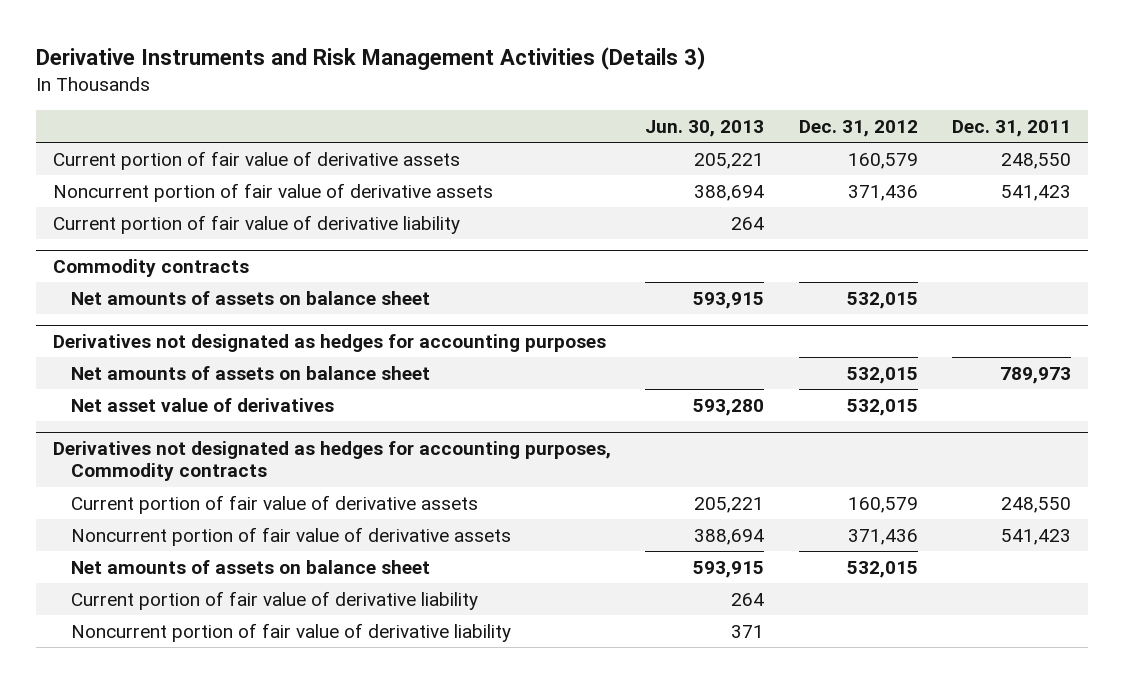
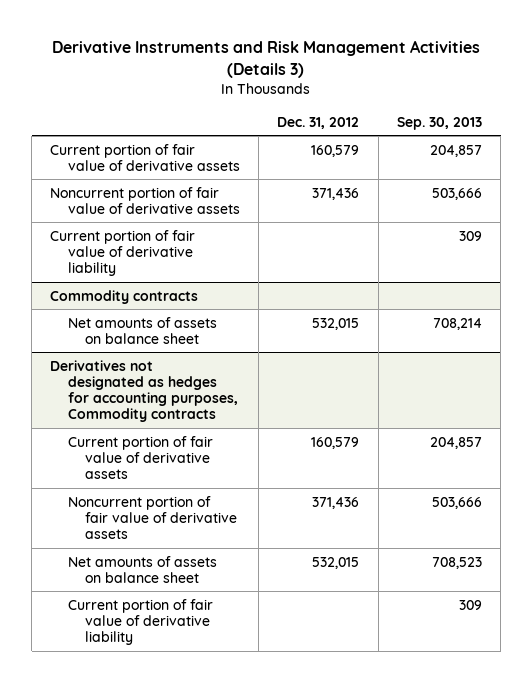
[645,119,765,137] Jun. 30, 2013 -> none
[951,119,1071,137] Dec. 31, 2011 -> none
none -> [397,116,483,130] Sep. 30, 2013
[53,333,607,352] Derivatives not designated as hedges for accounting purposes -> none
[70,365,430,380] Net amounts of assets on balance sheet -> none
[70,397,334,412] Net asset value of derivatives -> none
[70,622,511,642] Noncurrent portion of fair value of derivative liability -> none

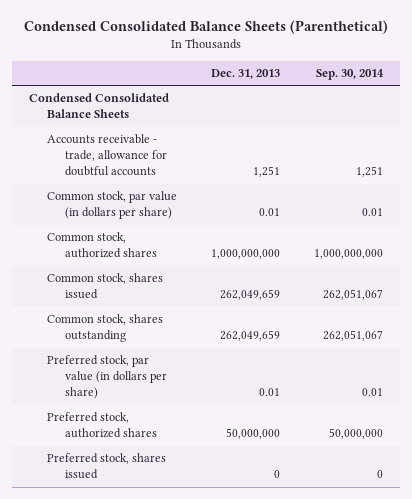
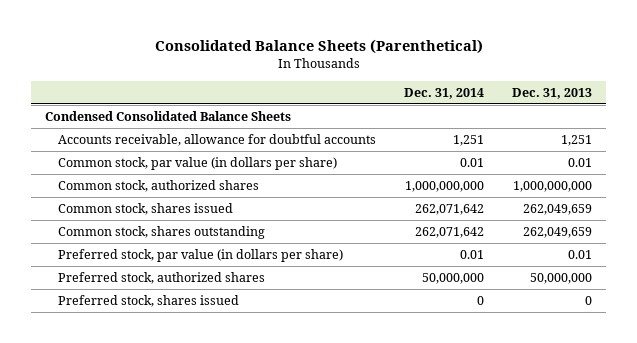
[23,20,388,35] Condensed Consolidated Balance Sheets (Parenthetical) -> [154,39,483,55] Consolidated Balance Sheets (Parenthetical)
[315,69,384,81] Sep. 30, 2014 -> none
none -> [404,87,485,99] Dec. 31, 2014
[47,134,168,177] Accounts receivable - trade, allowance for doubtful accounts -> [58,133,377,146] Accounts receivable, allowance for doubtful accounts

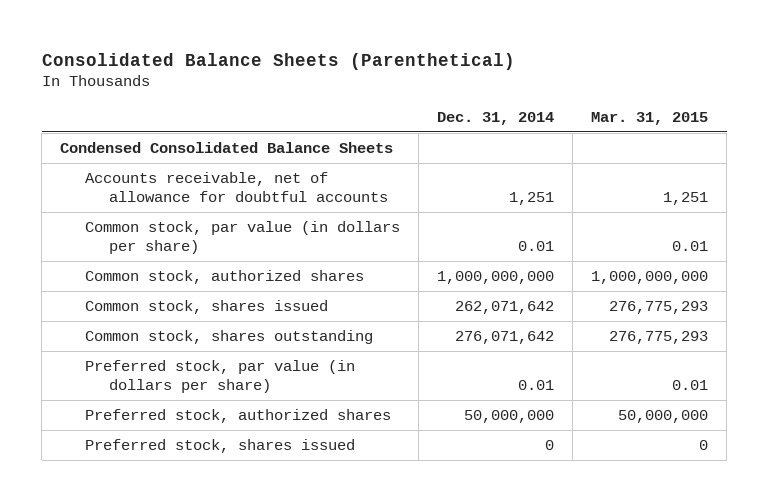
[511,87,592,99] Dec. 31, 2013 -> none
none -> [591,111,709,125] Mar. 31, 2015
[58,133,377,146] Accounts receivable, allowance for doubtful accounts -> [84,172,388,202] Accounts receivable, net of allowance for doubtful accounts
[415,226,485,238] 262,071,642 -> [454,331,554,345] 276,071,642

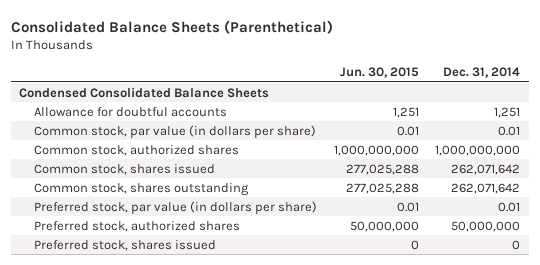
[591,111,709,125] Mar. 31, 2015 -> none
none -> [339,67,419,79] Jun. 30, 2015
[84,172,388,202] Accounts receivable, net of allowance for doubtful accounts -> [34,106,228,117] Allowance for doubtful accounts
[454,331,554,345] 276,071,642 -> [451,182,521,194] 262,071,642

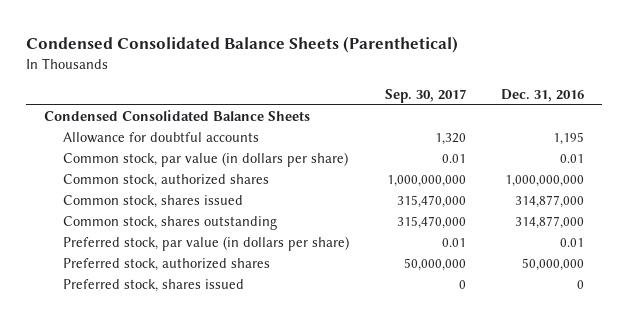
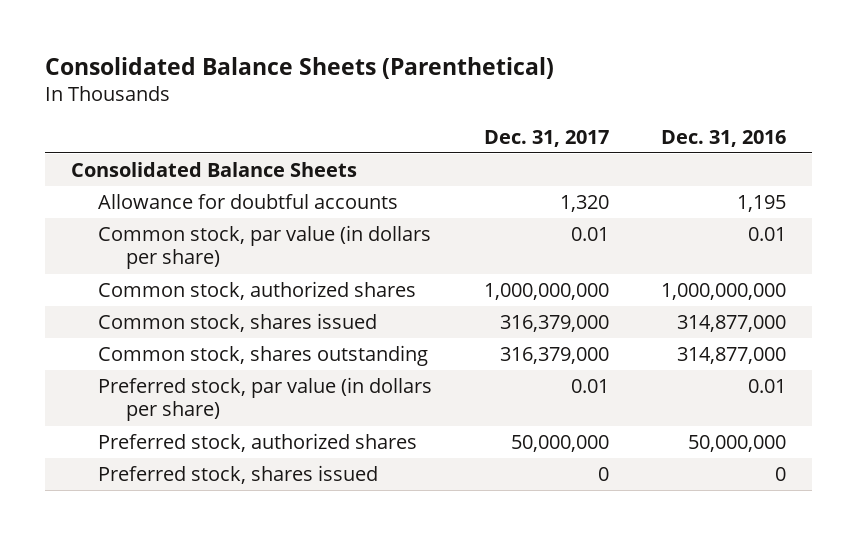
[25,35,458,53] Condensed Consolidated Balance Sheets (Parenthetical) -> [45,57,555,80] Consolidated Balance Sheets (Parenthetical)
[384,88,466,103] Sep. 30, 2017 -> none
none -> [484,129,610,147] Dec. 31, 2017
[43,110,310,122] Condensed Consolidated Balance Sheets -> [71,161,358,177] Consolidated Balance Sheets

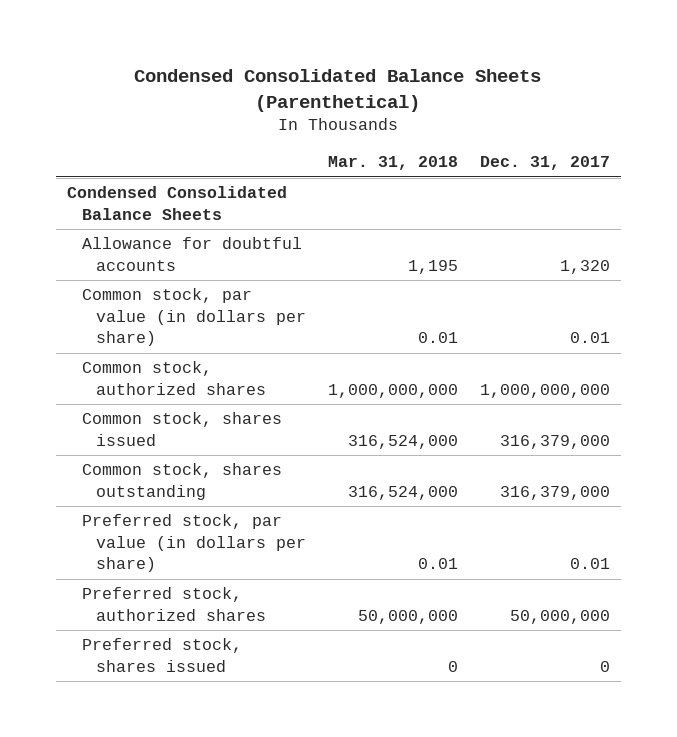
[45,57,555,80] Consolidated Balance Sheets (Parenthetical) -> [134,69,542,112] Condensed Consolidated Balance Sheets (Parenthetical)
[661,129,787,147] Dec. 31, 2016 -> none
none -> [327,156,458,171] Mar. 31, 2018
[71,161,358,177] Consolidated Balance Sheets -> [67,186,288,220] Condensed Consolidated Balance Sheets

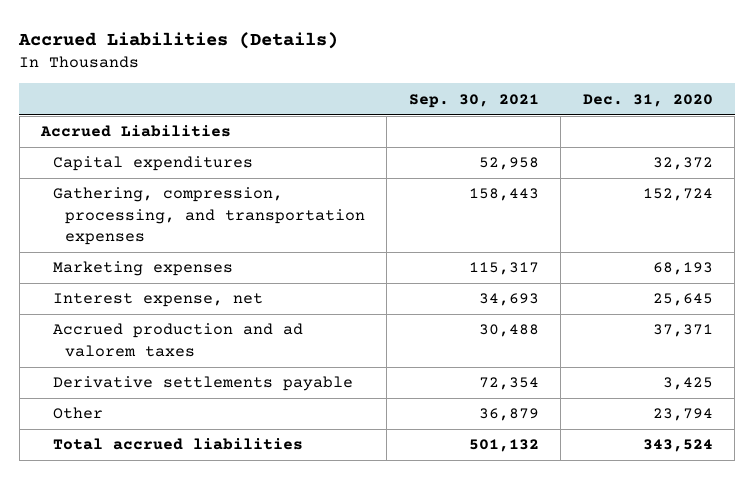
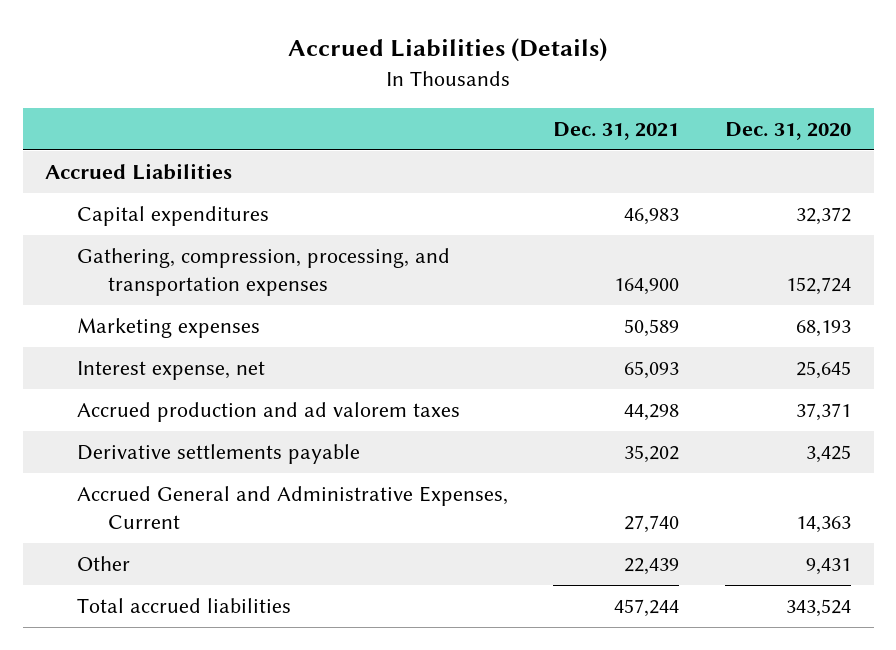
[408,93,539,108] Sep. 30, 2021 -> none
none -> [553,121,680,140] Dec. 31, 2021
none -> [76,486,508,530] Accrued General and Administrative Expenses, Current
[652,408,713,422] 23,794 -> [805,558,851,576] 9,431

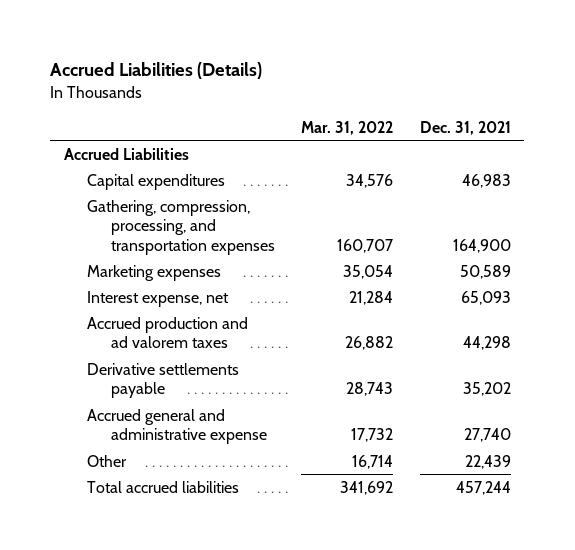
[724,121,851,140] Dec. 31, 2020 -> none
none -> [301,120,394,135] Mar. 31, 2022
[76,486,508,530] Accrued General and Administrative Expenses, Current -> [87,408,267,445] Accrued general and administrative expense

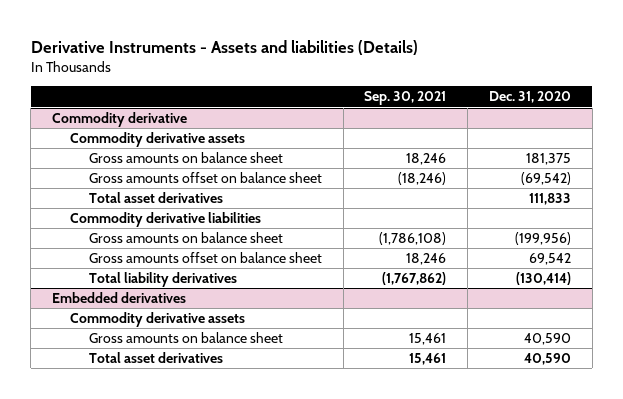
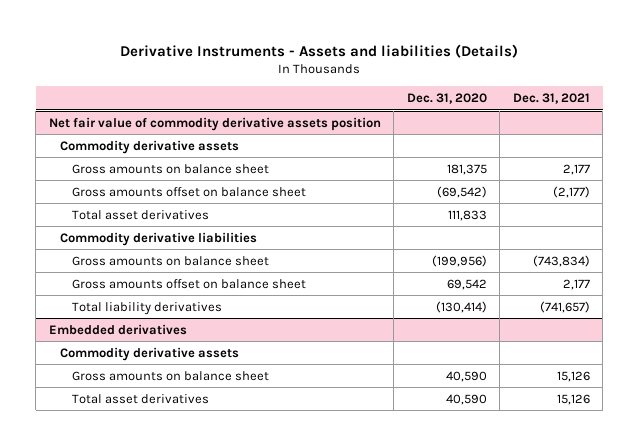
[364,91,447,106] Sep. 30, 2021 -> none
none -> [512,93,590,105] Dec. 31, 2021
[52,112,188,128] Commodity derivative -> [48,116,381,131] Net fair value of commodity derivative assets position

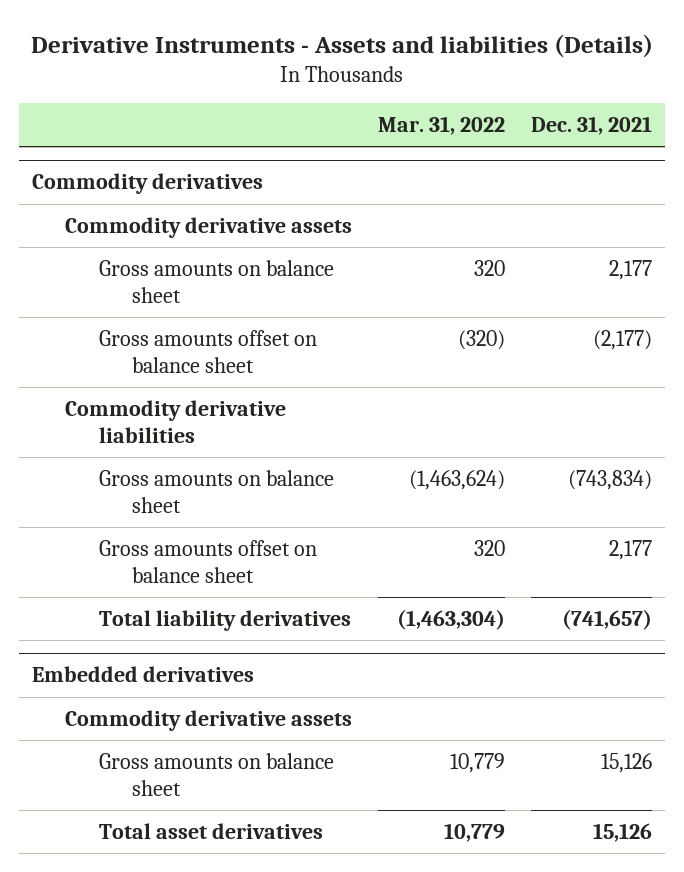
[406,93,487,105] Dec. 31, 2020 -> none
none -> [378,115,506,135] Mar. 31, 2022
[48,116,381,131] Net fair value of commodity derivative assets position -> [32,173,264,195] Commodity derivatives
[71,209,209,220] Total asset derivatives -> none

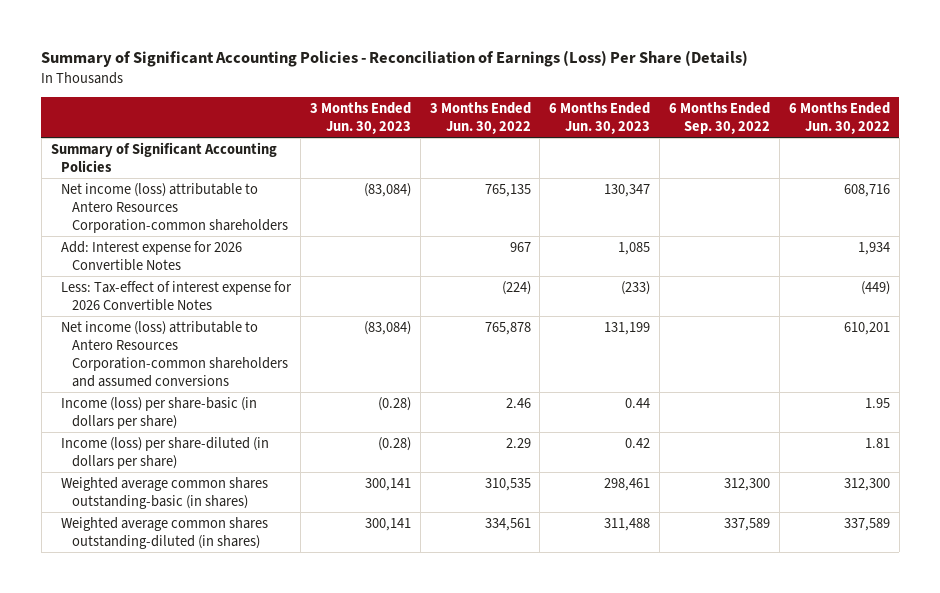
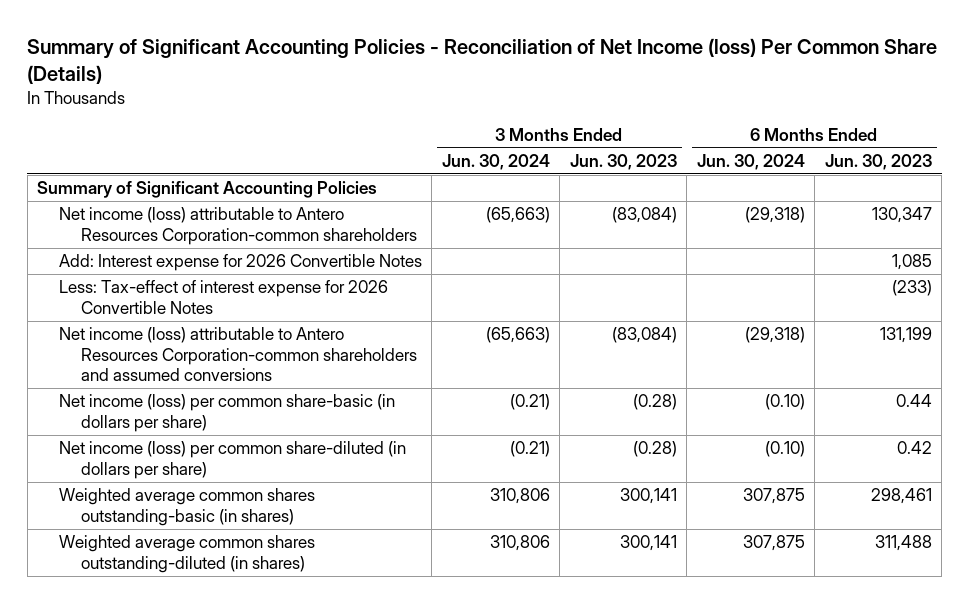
[41,50,749,68] Summary of Significant Accounting Policies - Reconciliation of Earnings (Loss) Per Share (Details) -> [27,37,938,84] Summary of Significant Accounting Policies - Reconciliation of Net Income (loss) Per Common Share (Details)
[429,101,531,134] 3 Months Ended Jun. 30, 2022 -> none
[668,101,770,134] 6 Months Ended Sep. 30, 2022 -> none
[788,101,890,134] 6 Months Ended Jun. 30, 2022 -> none
none -> [441,153,550,170] Jun. 30, 2024
none -> [696,153,805,170] Jun. 30, 2024
[61,396,258,429] Income (loss) per share-basic (in dollars per share) -> [58,394,395,432] Net income (loss) per common share-basic (in dollars per share)
[61,436,270,469] Income (loss) per share-diluted (in dollars per share) -> [58,441,406,479] Net income (loss) per common share-diluted (in dollars per share)

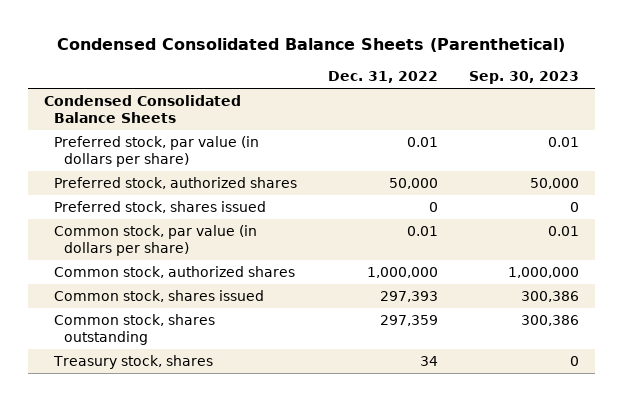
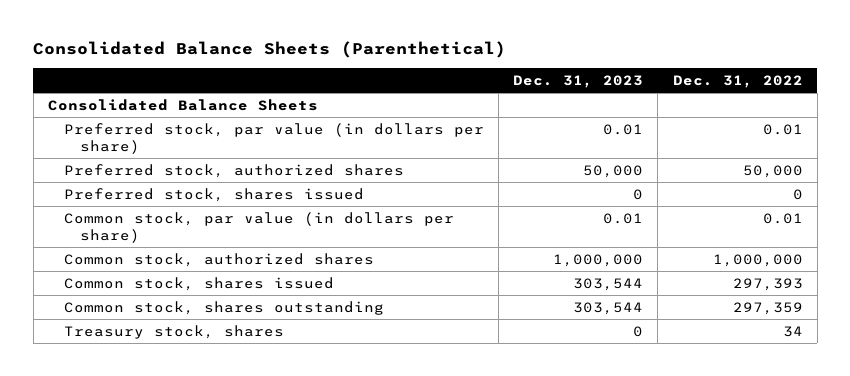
[57,37,566,52] Condensed Consolidated Balance Sheets (Parenthetical) -> [33,41,507,59] Consolidated Balance Sheets (Parenthetical)
[469,71,580,85] Sep. 30, 2023 -> none
none -> [513,74,644,88] Dec. 31, 2023
[43,95,241,124] Condensed Consolidated Balance Sheets -> [47,99,318,112] Consolidated Balance Sheets

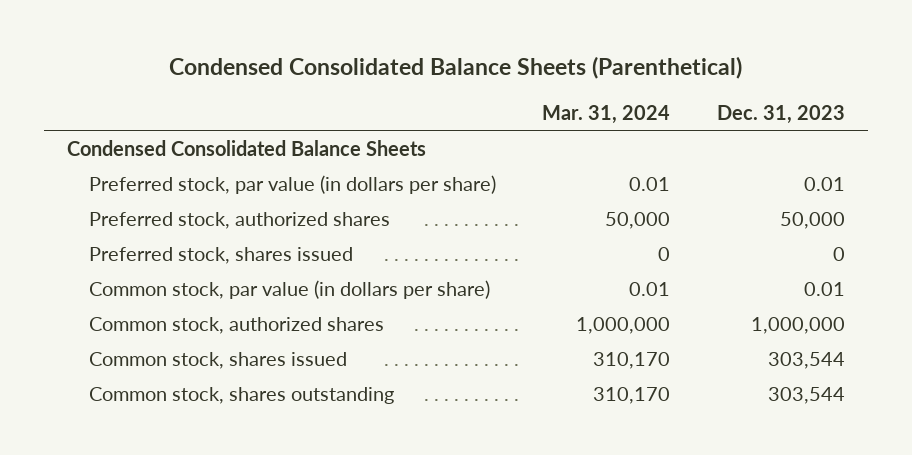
[33,41,507,59] Consolidated Balance Sheets (Parenthetical) -> [169,55,743,79] Condensed Consolidated Balance Sheets (Parenthetical)
[672,74,803,88] Dec. 31, 2022 -> none
none -> [542,104,671,124] Mar. 31, 2024
[47,99,318,112] Consolidated Balance Sheets -> [66,139,426,156] Condensed Consolidated Balance Sheets
[63,325,284,340] Treasury stock, shares -> none

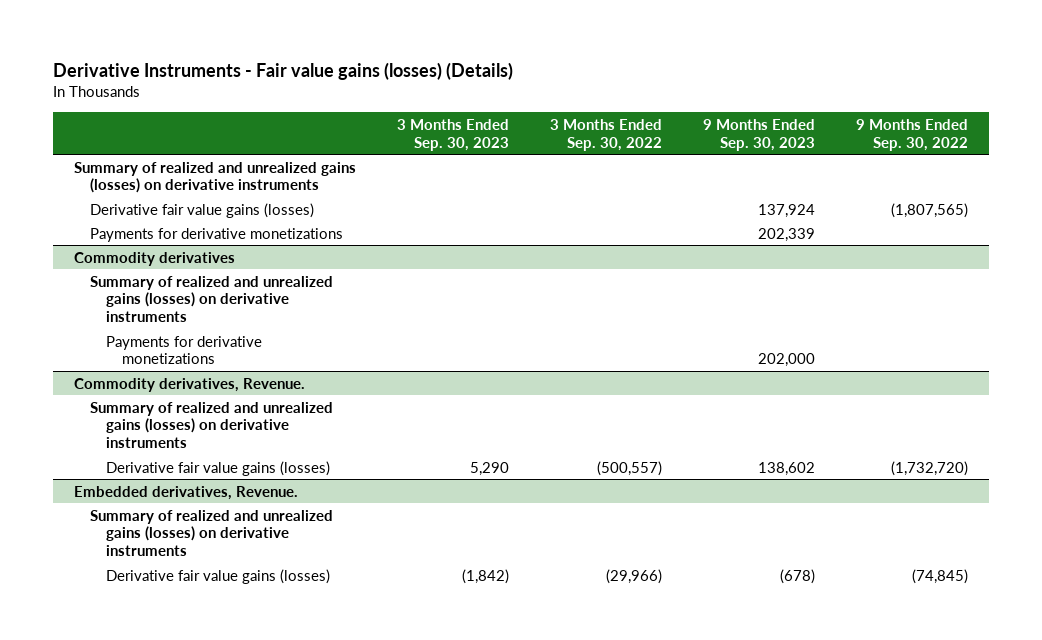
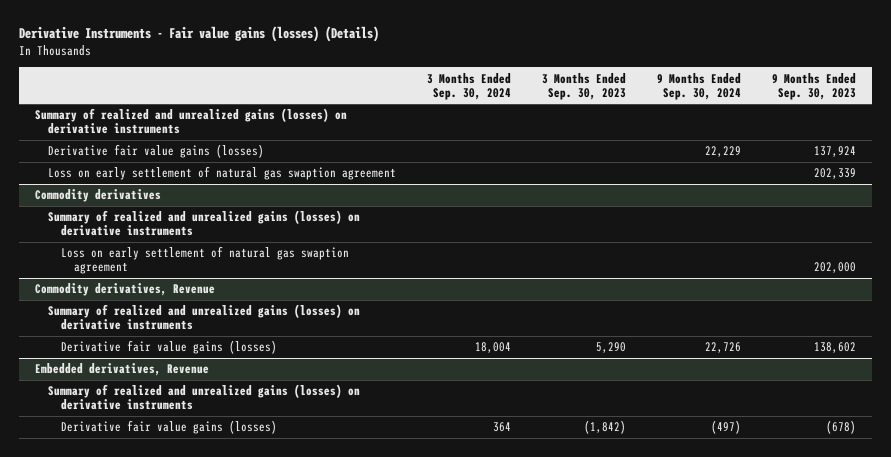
[549,119,662,151] 3 Months Ended Sep. 30, 2022 -> none
[856,119,969,151] 9 Months Ended Sep. 30, 2022 -> none
none -> [426,72,511,100] 3 Months Ended Sep. 30, 2024
none -> [657,72,742,100] 9 Months Ended Sep. 30, 2024
[89,227,343,242] Payments for derivative monetizations -> [47,166,396,181] Loss on early settlement of natural gas swaption agreement
[105,335,262,365] Payments for derivative monetizations -> [60,246,349,275] Loss on early settlement of natural gas swaption agreement
[73,377,305,392] Commodity derivatives, Revenue. -> [34,283,215,297] Commodity derivatives, Revenue
[73,485,298,500] Embedded derivatives, Revenue. -> [34,363,209,377] Embedded derivatives, Revenue

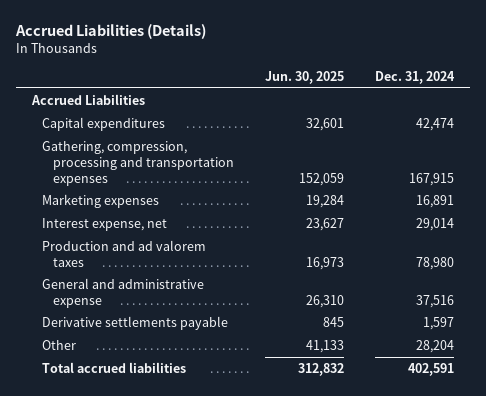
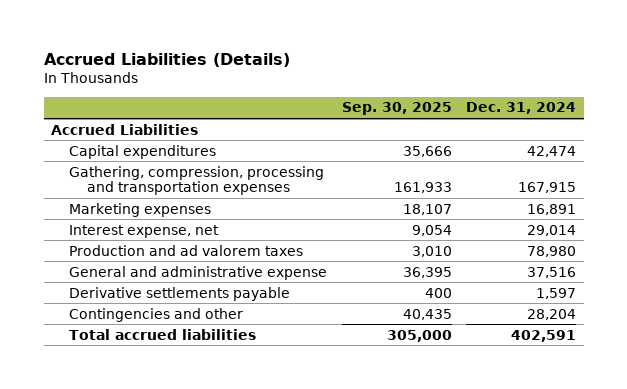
[264,70,344,84] Jun. 30, 2025 -> none
none -> [341,102,452,116] Sep. 30, 2025
[42,339,77,350] Other -> [68,307,243,322] Contingencies and other

